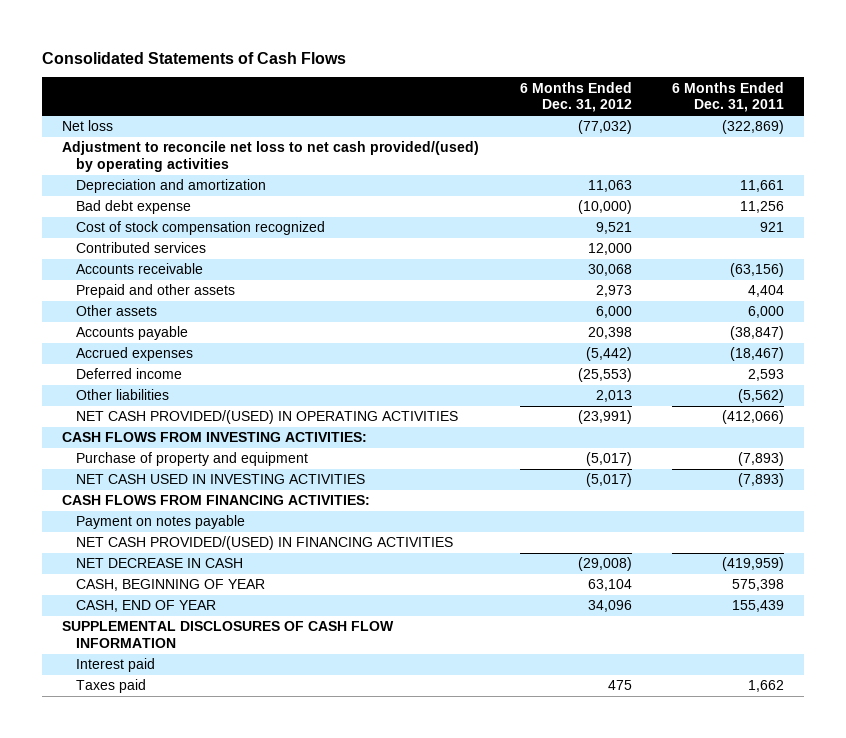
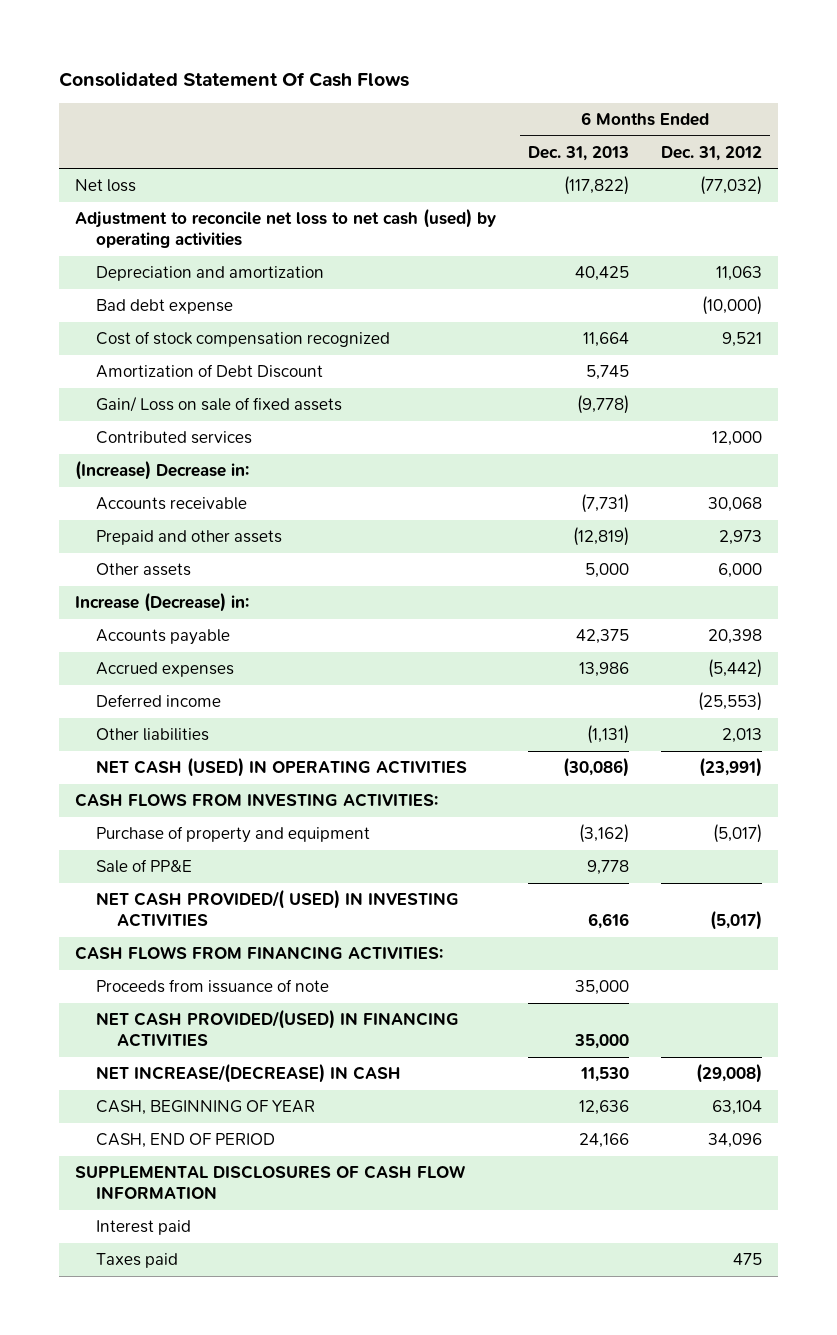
[42,51,347,64] Consolidated Statements of Cash Flows -> [59,71,410,87] Consolidated Statement Of Cash Flows
[671,81,784,113] 6 Months Ended Dec. 31, 2011 -> none
none -> [528,145,630,161] Dec. 31, 2013
[62,141,480,172] Adjustment to reconcile net loss to net cash provided/(used) by operating activities -> [75,208,497,249] Adjustment to reconcile net loss to net cash (used) by operating activities
none -> [96,364,324,379] Amortization of Debt Discount
none -> [96,396,343,413] Gain/ Loss on sale of fixed assets
none -> [75,460,250,481] (Increase) Decrease in:
none -> [75,592,250,613] Increase (Decrease) in:
[75,410,458,425] NET CASH PROVIDED/(USED) IN OPERATING ACTIVITIES -> [96,757,468,778] NET CASH (USED) IN OPERATING ACTIVITIES
none -> [96,859,193,874] Sale of PP&E
[75,474,365,485] NET CASH USED IN INVESTING ACTIVITIES -> [96,889,460,928] NET CASH PROVIDED/( USED) IN INVESTING ACTIVITIES
[75,515,245,530] Payment on notes payable -> none
none -> [96,979,330,994] Proceeds from issuance of note
[75,558,243,569] NET DECREASE IN CASH -> [96,1063,402,1084] NET INCREASE/(DECREASE) IN CASH
[75,600,216,613] CASH, END OF YEAR -> [96,1133,276,1149] CASH, END OF PERIOD

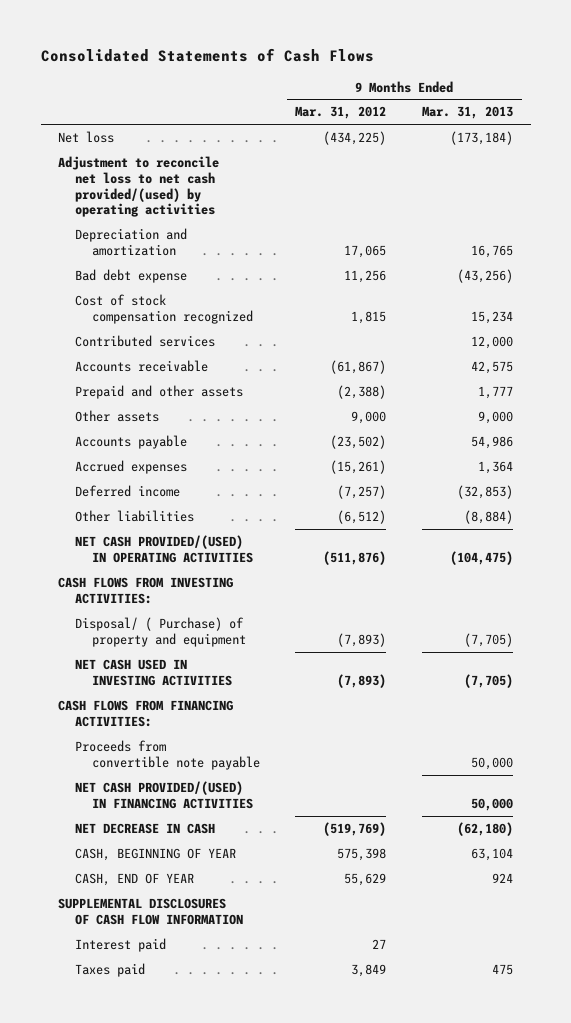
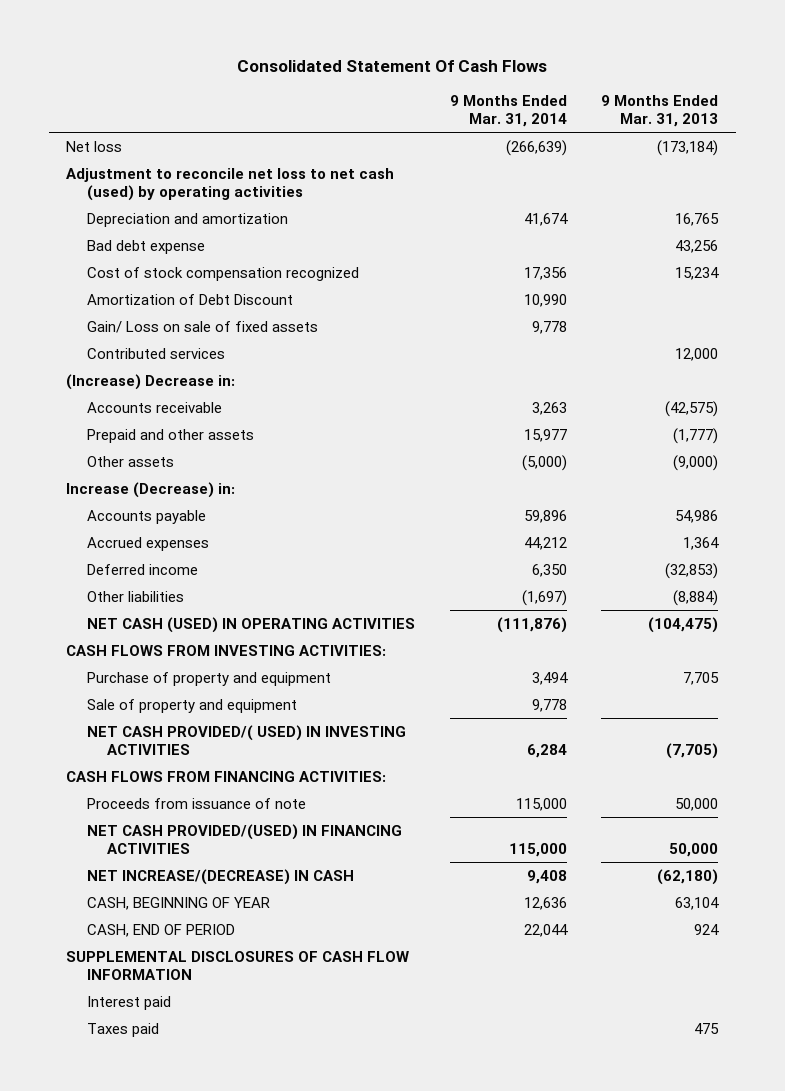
[40,48,374,63] Consolidated Statements of Cash Flows -> [237,59,548,72] Consolidated Statement Of Cash Flows
[295,106,387,120] Mar. 31, 2012 -> none
none -> [449,94,567,128] 9 Months Ended Mar. 31, 2014
[58,156,220,218] Adjustment to reconcile net loss to net cash provided/(used) by operating activities -> [66,167,395,202] Adjustment to reconcile net loss to net cash (used) by operating activities
[457,269,514,284] (43,256) -> [675,239,719,253] 43,256
none -> [86,293,293,305] Amortization of Debt Discount
none -> [86,320,318,333] Gain/ Loss on sale of fixed assets
none -> [66,373,236,390] (Increase) Decrease in:
[471,361,514,375] 42,575 -> [665,400,719,417] (42,575)
[478,386,514,400] 1,777 -> [673,427,719,444] (1,777)
[478,411,514,425] 9,000 -> [673,454,719,471] (9,000)
none -> [66,481,236,498] Increase (Decrease) in:
[75,535,253,563] NET CASH PROVIDED/(USED) IN OPERATING ACTIVITIES -> [86,616,415,633] NET CASH (USED) IN OPERATING ACTIVITIES
[75,617,246,647] Disposal/ ( Purchase) of property and equipment -> [86,671,331,686] Purchase of property and equipment
[464,632,514,647] (7,705) -> [683,671,720,685] 7,705
none -> [86,698,297,713] Sale of property and equipment
[75,659,232,686] NET CASH USED IN INVESTING ACTIVITIES -> [86,724,406,756] NET CASH PROVIDED/( USED) IN INVESTING ACTIVITIES
[75,740,260,770] Proceeds from convertible note payable -> none
none -> [86,797,306,809] Proceeds from issuance of note
[75,823,216,835] NET DECREASE IN CASH -> [86,868,354,885] NET INCREASE/(DECREASE) IN CASH
[75,873,195,887] CASH, END OF YEAR -> [86,923,235,937] CASH, END OF PERIOD

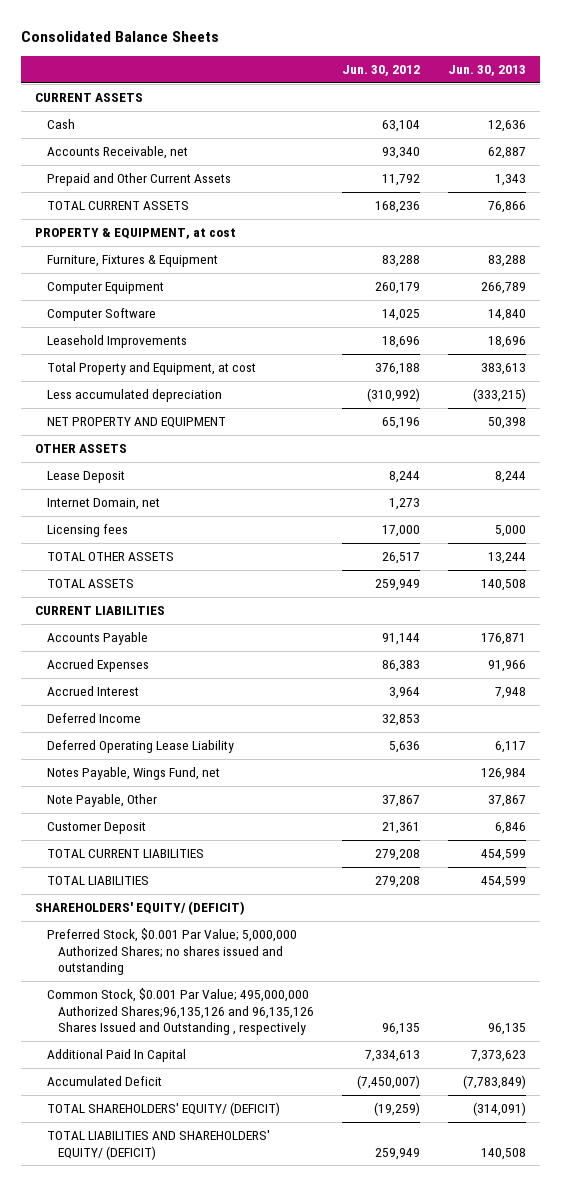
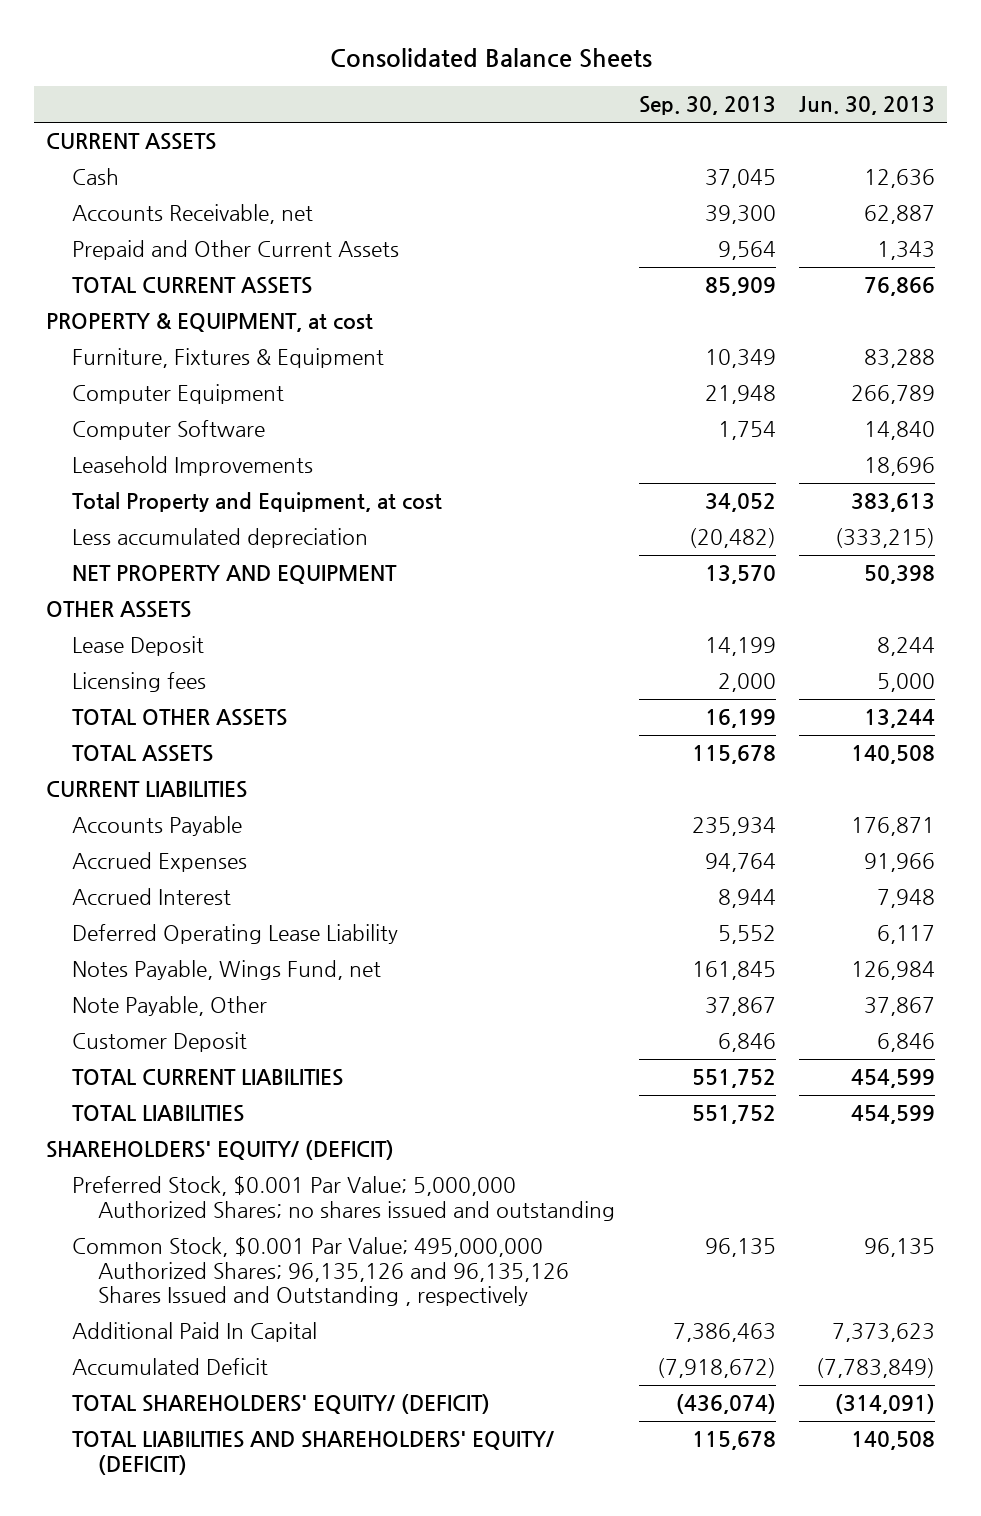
[341,64,420,76] Jun. 30, 2012 -> none
none -> [638,96,776,116] Sep. 30, 2013
[46,498,160,511] Internet Domain, net -> none
[46,713,141,724] Deferred Income -> none
[46,988,315,1035] Common Stock, $0.001 Par Value; 495,000,000 Authorized Shares;96,135,126 and 96,135,126 Shares Issued and Outstanding , respectively -> [71,1237,570,1307] Common Stock, $0.001 Par Value; 495,000,000 Authorized Shares; 96,135,126 and 96,135,126 Shares Issued and Outstanding , respectively

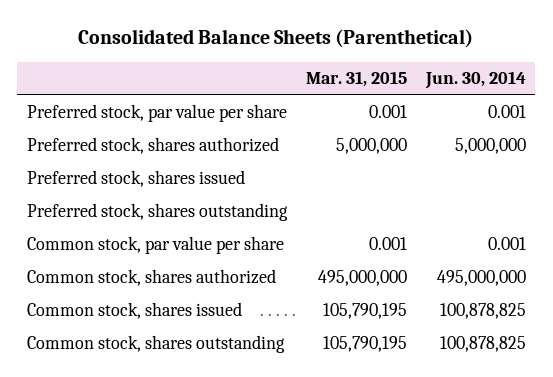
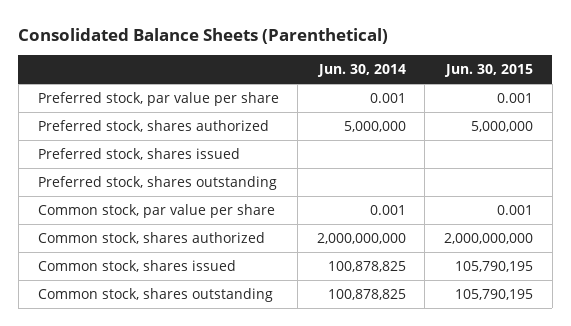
[305,71,407,88] Mar. 31, 2015 -> none
none -> [443,63,533,77] Jun. 30, 2015
[436,270,526,287] 495,000,000 -> [316,233,406,245] 2,000,000,000

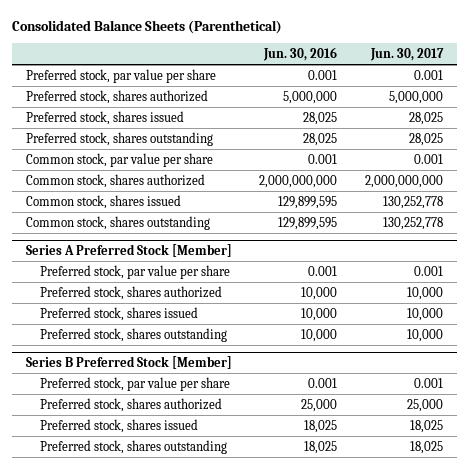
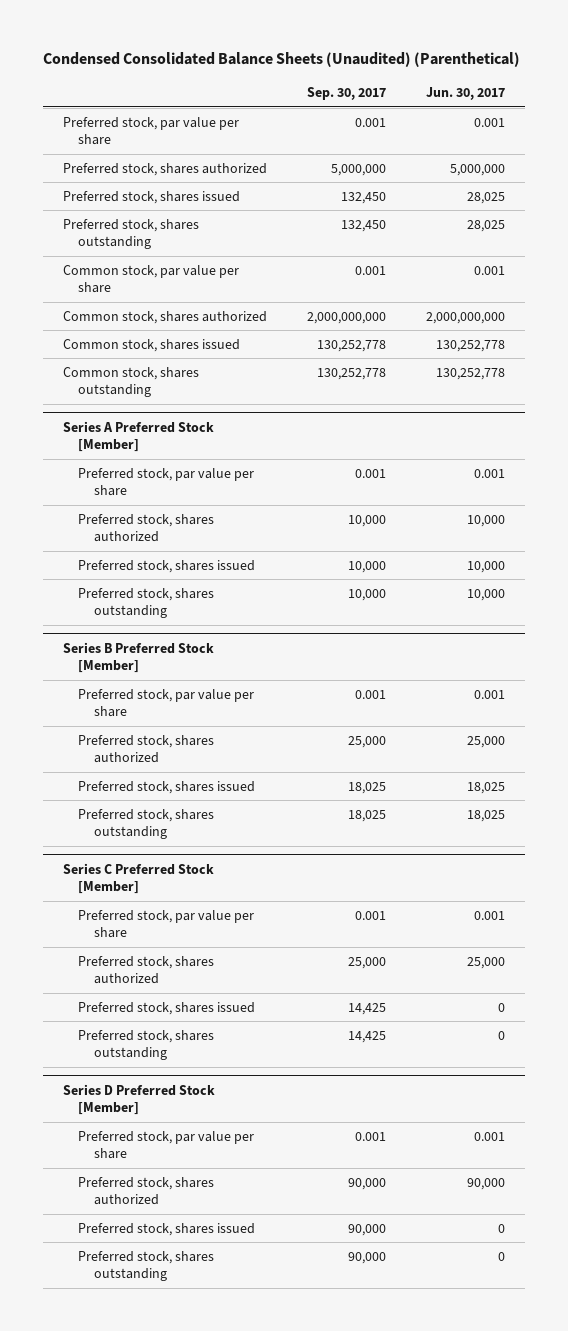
[11,19,282,34] Consolidated Balance Sheets (Parenthetical) -> [42,52,520,68] Condensed Consolidated Balance Sheets (Unaudited) (Parenthetical)
[263,46,338,61] Jun. 30, 2016 -> none
none -> [307,87,387,101] Sep. 30, 2017
none -> [62,862,214,895] Series C Preferred Stock [Member]
none -> [78,909,255,939] Preferred stock, par value per share
none -> [78,955,215,985] Preferred stock, shares authorized
none -> [78,1001,256,1015] Preferred stock, shares issued
none -> [78,1029,215,1061] Preferred stock, shares outstanding
none -> [62,1083,215,1116] Series D Preferred Stock [Member]
none -> [78,1130,255,1160] Preferred stock, par value per share
none -> [78,1176,215,1206] Preferred stock, shares authorized
none -> [78,1222,256,1236] Preferred stock, shares issued
none -> [78,1250,215,1282] Preferred stock, shares outstanding

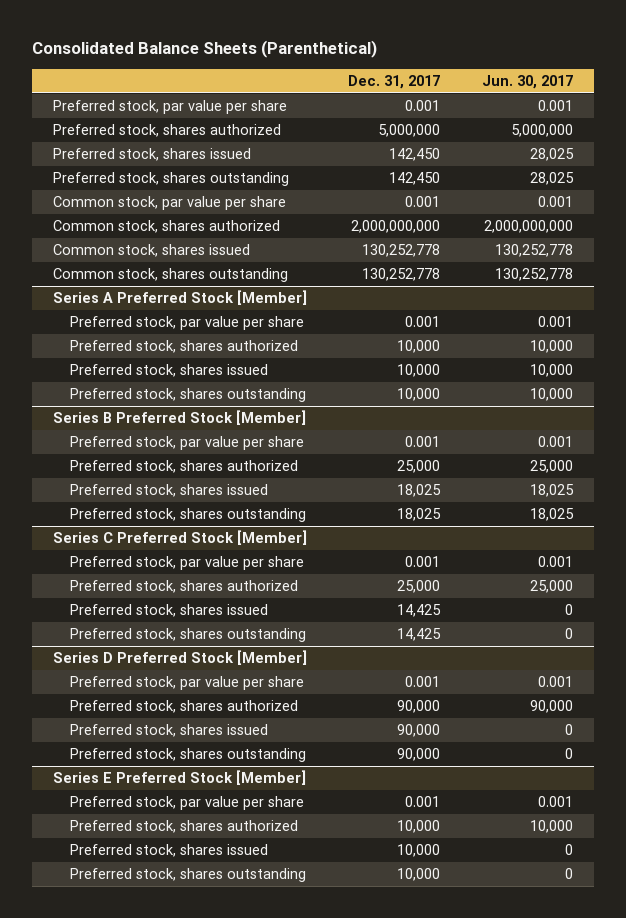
[42,52,520,68] Condensed Consolidated Balance Sheets (Unaudited) (Parenthetical) -> [32,40,378,59] Consolidated Balance Sheets (Parenthetical)
[307,87,387,101] Sep. 30, 2017 -> none
none -> [348,74,441,89] Dec. 31, 2017
none -> [52,770,306,786] Series E Preferred Stock [Member]
none -> [69,796,304,811] Preferred stock, par value per share
none -> [69,820,298,834] Preferred stock, shares authorized
none -> [69,844,268,858] Preferred stock, shares issued
none -> [69,868,306,883] Preferred stock, shares outstanding

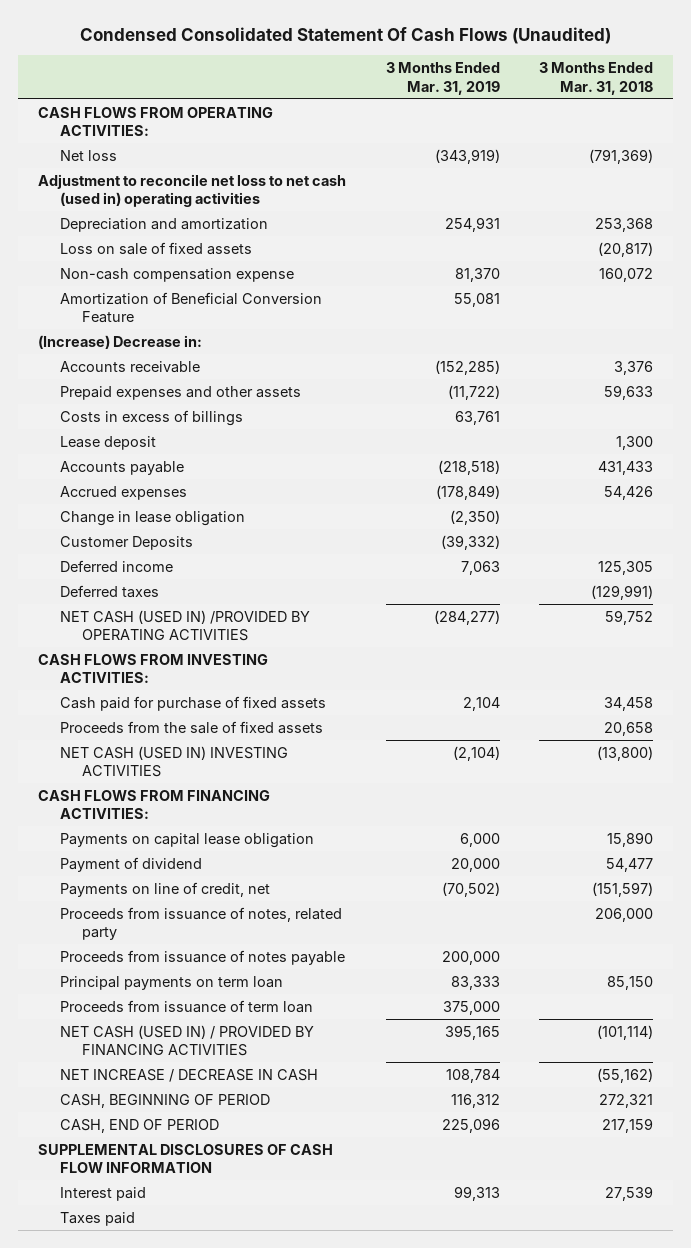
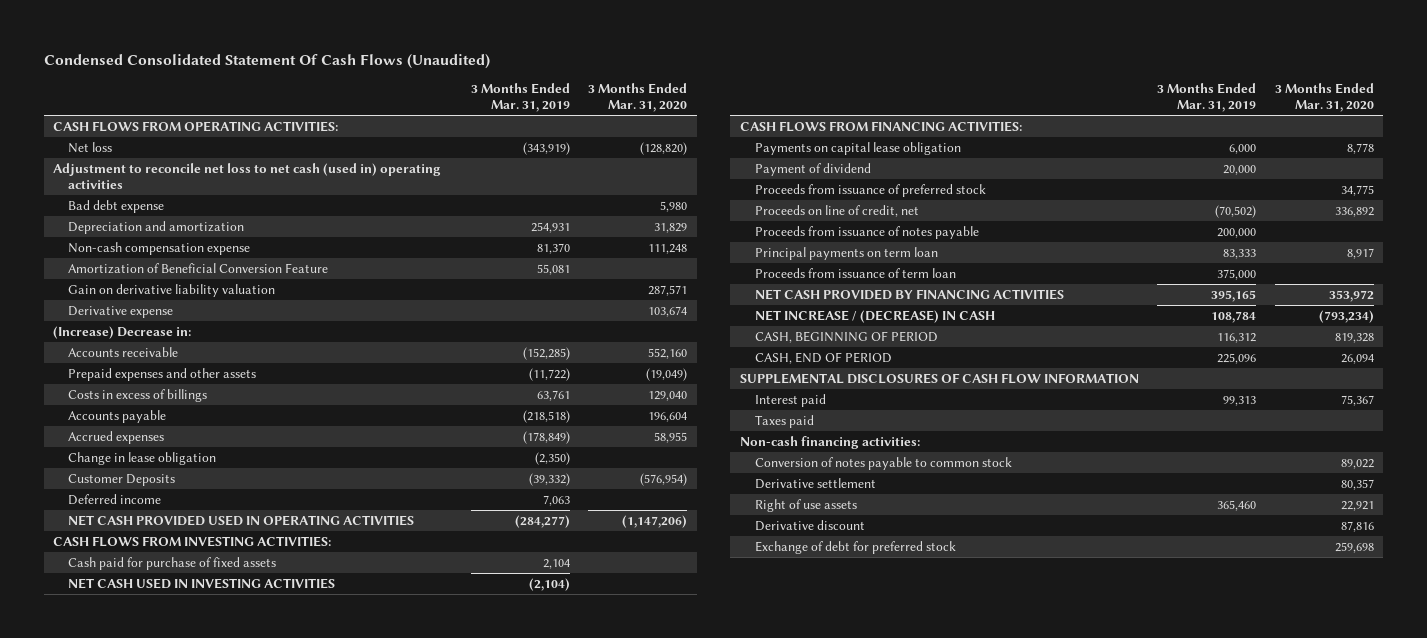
[539,61,654,95] 3 Months Ended Mar. 31, 2018 -> none
none -> [588,83,688,113] 3 Months Ended Mar. 31, 2020
none -> [68,199,165,213] Bad debt expense
[59,241,252,255] Loss on sale of fixed assets -> none
none -> [68,283,276,297] Gain on derivative liability valuation
none -> [68,305,174,318] Derivative expense
[59,435,156,450] Lease deposit -> none
[59,584,159,598] Deferred taxes -> none
[59,609,310,642] NET CASH (USED IN) /PROVIDED BY OPERATING ACTIVITIES -> [68,514,415,526] NET CASH PROVIDED USED IN OPERATING ACTIVITIES
[59,720,323,734] Proceeds from the sale of fixed assets -> none
[59,745,288,778] NET CASH (USED IN) INVESTING ACTIVITIES -> [68,577,336,589] NET CASH USED IN INVESTING ACTIVITIES
[59,906,342,941] Proceeds from issuance of notes, related party -> none
none -> [754,183,986,197] Proceeds from issuance of preferred stock
[59,881,270,897] Payments on line of credit, net -> [754,204,919,217] Proceeds on line of credit, net
[59,1024,314,1057] NET CASH (USED IN) / PROVIDED BY FINANCING ACTIVITIES -> [754,288,1064,300] NET CASH PROVIDED BY FINANCING ACTIVITIES
[59,1068,318,1082] NET INCREASE / DECREASE IN CASH -> [754,309,995,323] NET INCREASE / (DECREASE) IN CASH
none -> [739,435,920,449] Non-cash financing activities:
none -> [754,456,1012,470] Conversion of notes payable to common stock
none -> [754,477,876,489] Derivative settlement
none -> [754,498,857,512] Right of use assets
none -> [754,519,865,531] Derivative discount
none -> [754,540,956,554] Exchange of debt for preferred stock

